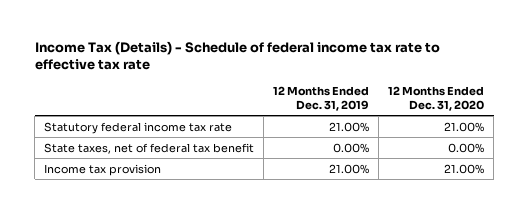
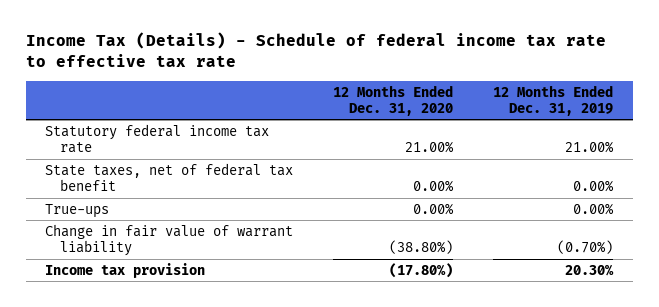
none -> [45,203,110,218] True-ups
none -> [45,223,294,257] Change in fair value of warrant liability
[329,163,370,174] 21.00% -> [565,263,615,276] 20.30%
[444,163,485,174] 21.00% -> [389,262,454,278] (17.80%)

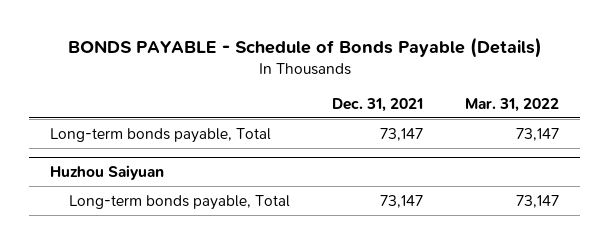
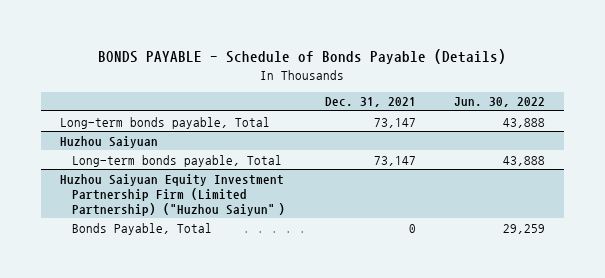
[465,97,560,112] Mar. 31, 2022 -> none
none -> [453,97,545,108] Jun. 30, 2022
none -> [59,173,288,216] Huzhou Saiyuan Equity Investment Partnership Firm (Limited Partnership) ("Huzhou Saiyun"）
none -> [71,222,212,235] Bonds Payable, Total

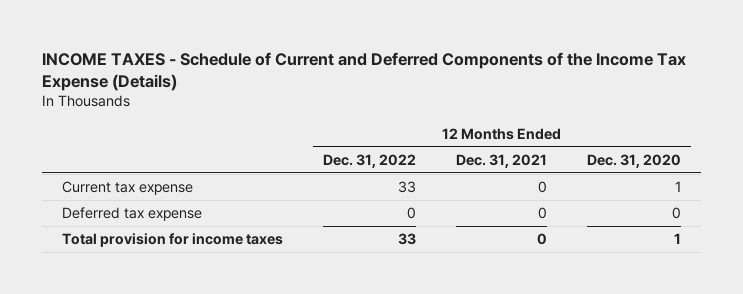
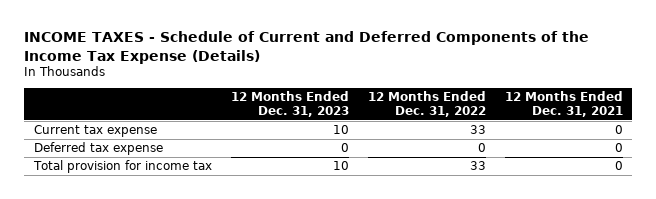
[586,153,681,168] Dec. 31, 2020 -> none
none -> [230,91,349,118] 12 Months Ended Dec. 31, 2023
[62,233,284,248] Total provision for income taxes -> [32,160,212,174] Total provision for income tax

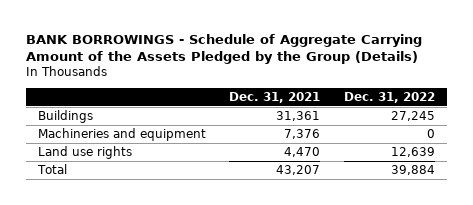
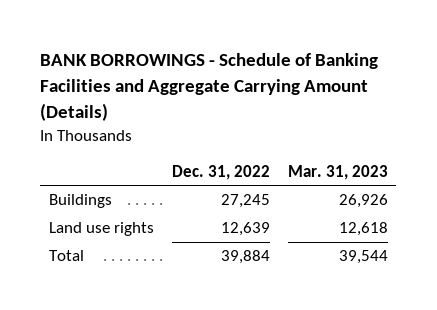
[26,33,423,65] BANK BORROWINGS - Schedule of Aggregate Carrying Amount of the Assets Pledged by the Group (Details) -> [40,53,379,122] BANK BORROWINGS - Schedule of Banking Facilities and Aggregate Carrying Amount (Details)
[229,91,321,103] Dec. 31, 2021 -> none
none -> [287,164,388,180] Mar. 31, 2023
[37,128,206,142] Machineries and equipment -> none

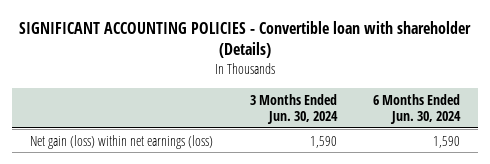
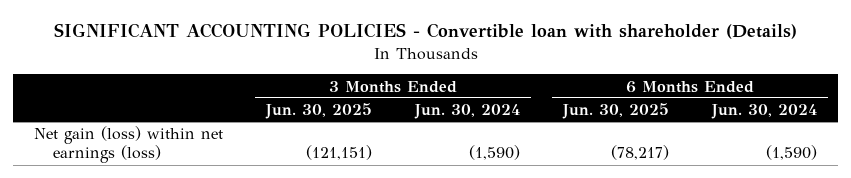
none -> [265,102,373,119] Jun. 30, 2025
none -> [561,102,669,119] Jun. 30, 2025
[309,135,337,148] 1,590 -> [469,145,521,161] (1,590)
[433,135,461,148] 1,590 -> [765,145,817,161] (1,590)

